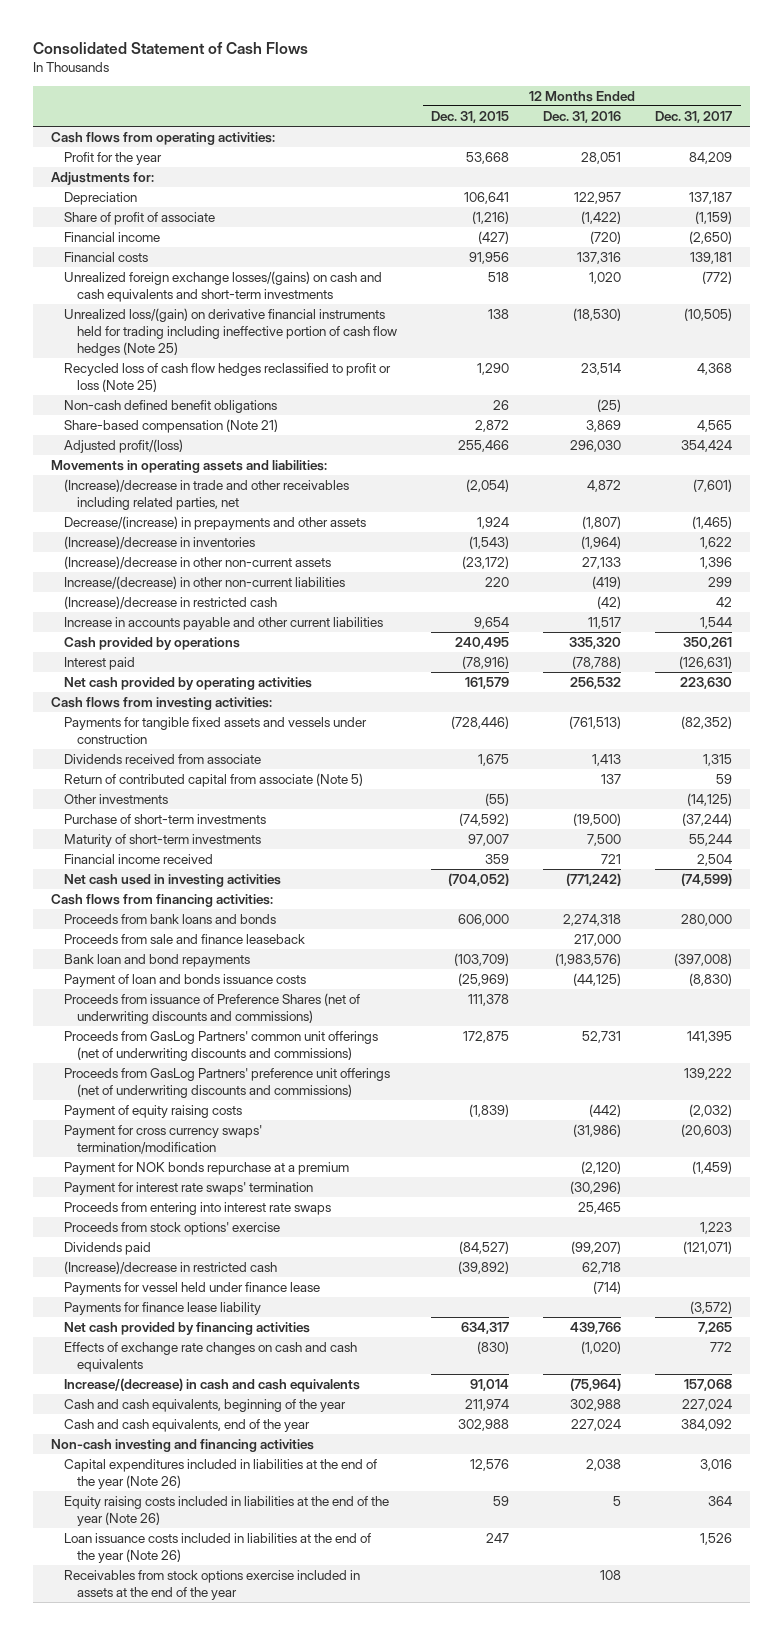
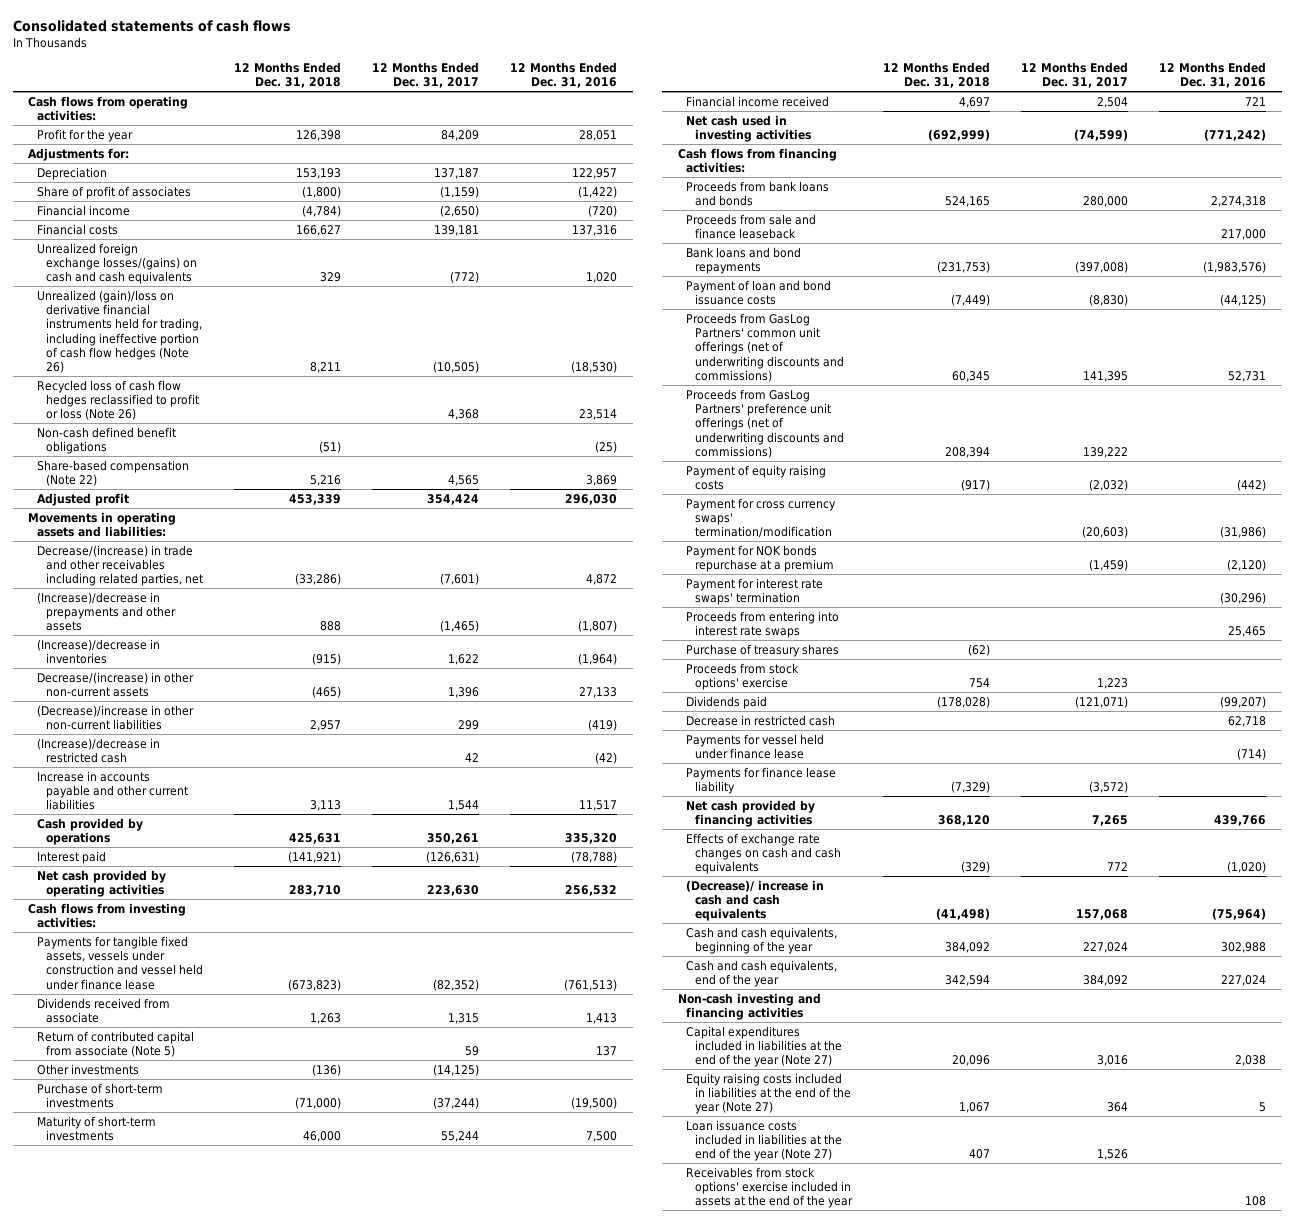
[33,42,309,55] Consolidated Statement of Cash Flows -> [12,20,291,33] Consolidated statements of cash flows
[431,110,510,123] Dec. 31, 2015 -> none
none -> [234,61,342,89] 12 Months Ended Dec. 31, 2018
[63,211,215,225] Share of profit of associate -> [37,185,192,199] Share of profit of associates
[63,270,382,302] Unrealized foreign exchange losses/(gains) on cash and cash equivalents and short-term investments -> [37,242,198,285] Unrealized foreign exchange losses/(gains) on cash and cash equivalents
[63,307,397,356] Unrealized loss/(gain) on derivative financial instruments held for trading including ineffective portion of cash flow hedges (Note 25) -> [37,289,203,374] Unrealized (gain)/loss on derivative financial instruments held for trading, including ineffective portion of cash flow hedges (Note 26)
[63,362,391,392] Recycled loss of cash flow hedges reclassified to profit or loss (Note 25) -> [37,379,200,421] Recycled loss of cash flow hedges reclassified to profit or loss (Note 26)
[63,418,278,433] Share-based compensation (Note 21) -> [37,459,190,486] Share-based compensation (Note 22)
[63,438,183,453] Adjusted profit/(loss) -> [37,492,130,506] Adjusted profit
[63,478,349,510] (Increase)/decrease in trade and other receivables including related parties, net -> [37,544,204,587] Decrease/(increase) in trade and other receivables including related parties, net
[63,515,366,530] Decrease/(increase) in prepayments and other assets -> [37,591,177,632] (Increase)/decrease in prepayments and other assets
[63,555,331,569] (Increase)/decrease in other non-current assets -> [37,671,195,697] Decrease/(increase) in other non-current assets
[63,575,345,589] Increase/(decrease) in other non-current liabilities -> [37,704,195,730] (Decrease)/increase in other non-current liabilities
[63,716,367,744] Payments for tangible fixed assets and vessels under construction -> [37,935,204,990] Payments for tangible fixed assets, vessels under construction and vessel held under finance lease
[63,992,360,1024] Proceeds from issuance of Preference Shares (net of underwriting discounts and commissions) -> none
[63,953,250,967] Bank loan and bond repayments -> [686,246,802,274] Bank loans and bond repayments
[63,973,306,987] Payment of loan and bonds issuance costs -> [686,279,832,305] Payment of loan and bond issuance costs
none -> [686,643,840,657] Purchase of treasury shares
[63,1260,277,1274] (Increase)/decrease in restricted cash -> [686,714,836,726] Decrease in restricted cash
[63,1377,360,1392] Increase/(decrease) in cash and cash equivalents -> [686,879,825,922] (Decrease)/ increase in cash and cash equivalents
[63,1458,377,1489] Capital expenditures included in liabilities at the end of the year (Note 26) -> [686,1025,843,1068] Capital expenditures included in liabilities at the end of the year (Note 27)
[63,1495,389,1526] Equity raising costs included in liabilities at the end of the year (Note 26) -> [686,1072,852,1115] Equity raising costs included in liabilities at the end of the year (Note 27)
[63,1532,371,1563] Loan issuance costs included in liabilities at the end of the year (Note 26) -> [686,1119,843,1162] Loan issuance costs included in liabilities at the end of the year (Note 27)
[63,1569,360,1600] Receivables from stock options exercise included in assets at the end of the year -> [686,1166,854,1209] Receivables from stock options' exercise included in assets at the end of the year

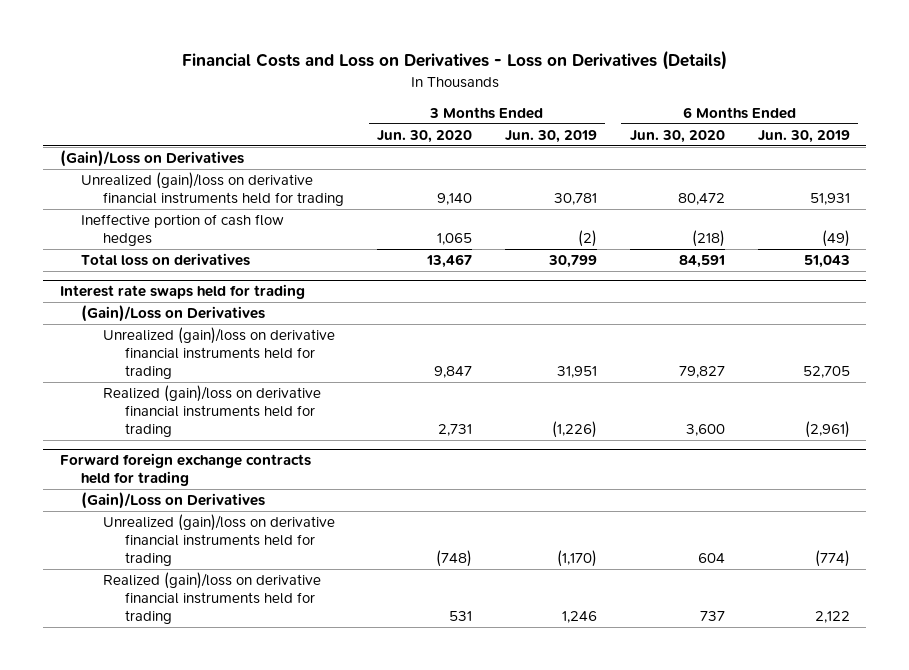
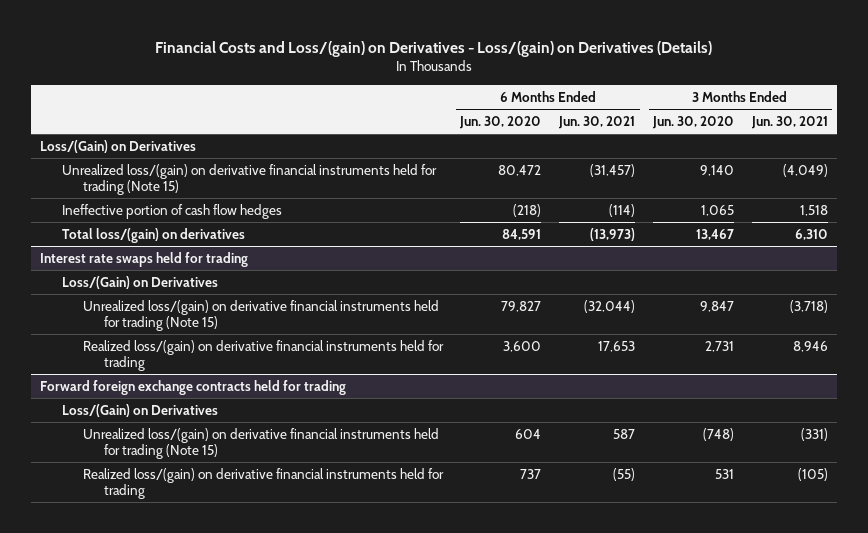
[181,50,727,71] Financial Costs and Loss on Derivatives - Loss on Derivatives (Details) -> [155,40,713,57] Financial Costs and Loss/(gain) on Derivatives - Loss/(gain) on Derivatives (Details)
[504,129,597,143] Jun. 30, 2019 -> none
[757,129,850,143] Jun. 30, 2019 -> none
none -> [558,115,636,129] Jun. 30, 2021
none -> [750,115,828,129] Jun. 30, 2021
[59,150,244,168] (Gain)/Loss on Derivatives -> [40,139,197,153] Loss/(Gain) on Derivatives
[81,172,345,207] Unrealized (gain)/loss on derivative financial instruments held for trading -> [61,163,437,196] Unrealized loss/(gain) on derivative financial instruments held for trading (Note 15)
[81,253,251,267] Total loss on derivatives -> [61,227,245,243] Total loss/(gain) on derivatives
[81,305,266,323] (Gain)/Loss on Derivatives -> [61,275,218,289] Loss/(Gain) on Derivatives
[103,327,336,380] Unrealized (gain)/loss on derivative financial instruments held for trading -> [82,299,439,332] Unrealized loss/(gain) on derivative financial instruments held for trading (Note 15)
[103,385,322,438] Realized (gain)/loss on derivative financial instruments held for trading -> [82,339,444,372] Realized loss/(gain) on derivative financial instruments held for trading
[81,492,266,510] (Gain)/Loss on Derivatives -> [61,403,218,417] Loss/(Gain) on Derivatives
[103,514,336,567] Unrealized (gain)/loss on derivative financial instruments held for trading -> [82,427,439,460] Unrealized loss/(gain) on derivative financial instruments held for trading (Note 15)
[103,572,322,625] Realized (gain)/loss on derivative financial instruments held for trading -> [82,467,444,500] Realized loss/(gain) on derivative financial instruments held for trading

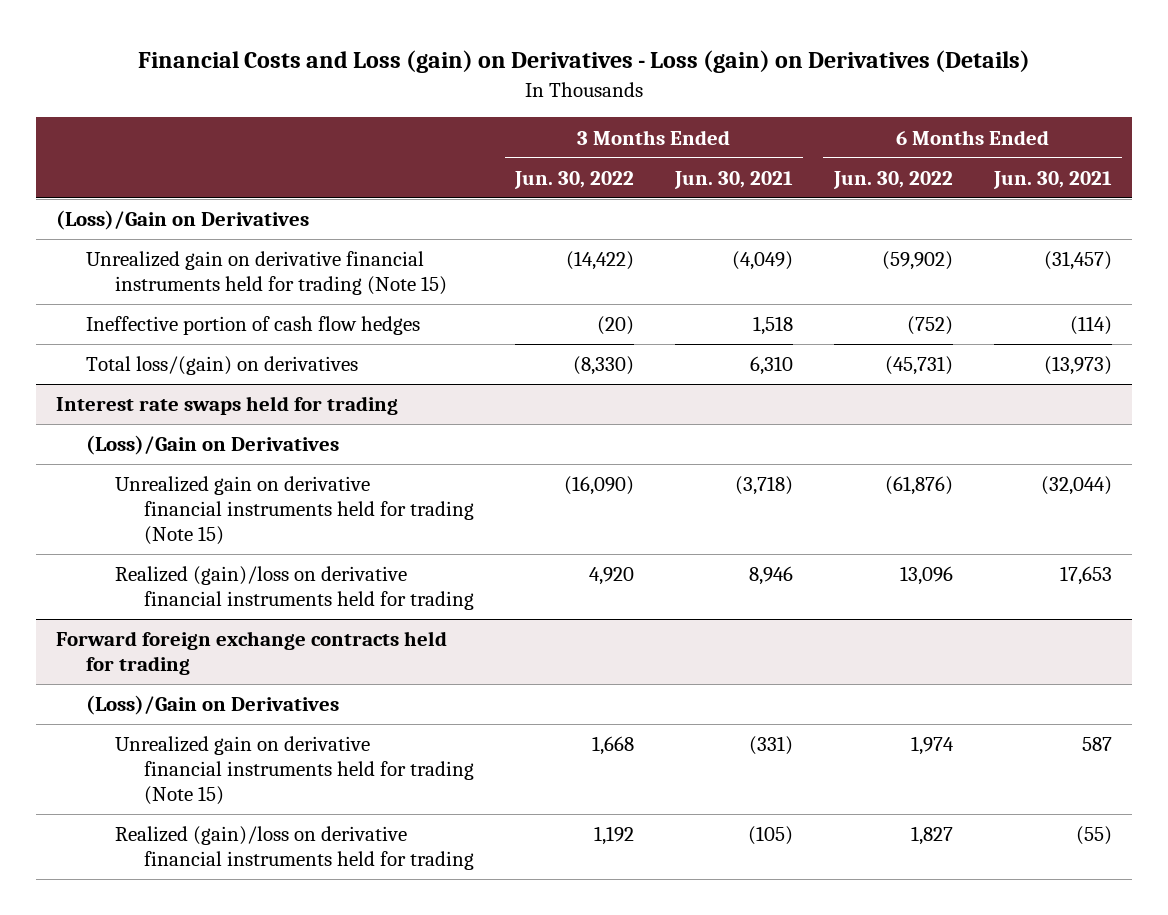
[155,40,713,57] Financial Costs and Loss/(gain) on Derivatives - Loss/(gain) on Derivatives (Details) -> [138,50,1031,74] Financial Costs and Loss (gain) on Derivatives - Loss (gain) on Derivatives (Details)
[459,115,542,129] Jun. 30, 2020 -> none
[652,115,735,129] Jun. 30, 2020 -> none
none -> [513,170,634,189] Jun. 30, 2022
none -> [832,170,953,189] Jun. 30, 2022
[40,139,197,153] Loss/(Gain) on Derivatives -> [56,210,310,231] (Loss)/Gain on Derivatives
[61,163,437,196] Unrealized loss/(gain) on derivative financial instruments held for trading (Note 15) -> [85,251,447,295] Unrealized gain on derivative financial instruments held for trading (Note 15)
[61,275,218,289] Loss/(Gain) on Derivatives -> [85,435,339,456] (Loss)/Gain on Derivatives
[82,299,439,332] Unrealized loss/(gain) on derivative financial instruments held for trading (Note 15) -> [114,476,474,545] Unrealized gain on derivative financial instruments held for trading (Note 15)
[82,339,444,372] Realized loss/(gain) on derivative financial instruments held for trading -> [114,566,474,610] Realized (gain)/loss on derivative financial instruments held for trading
[61,403,218,417] Loss/(Gain) on Derivatives -> [85,695,339,716] (Loss)/Gain on Derivatives
[82,427,439,460] Unrealized loss/(gain) on derivative financial instruments held for trading (Note 15) -> [114,736,474,805] Unrealized gain on derivative financial instruments held for trading (Note 15)
[82,467,444,500] Realized loss/(gain) on derivative financial instruments held for trading -> [114,826,474,870] Realized (gain)/loss on derivative financial instruments held for trading

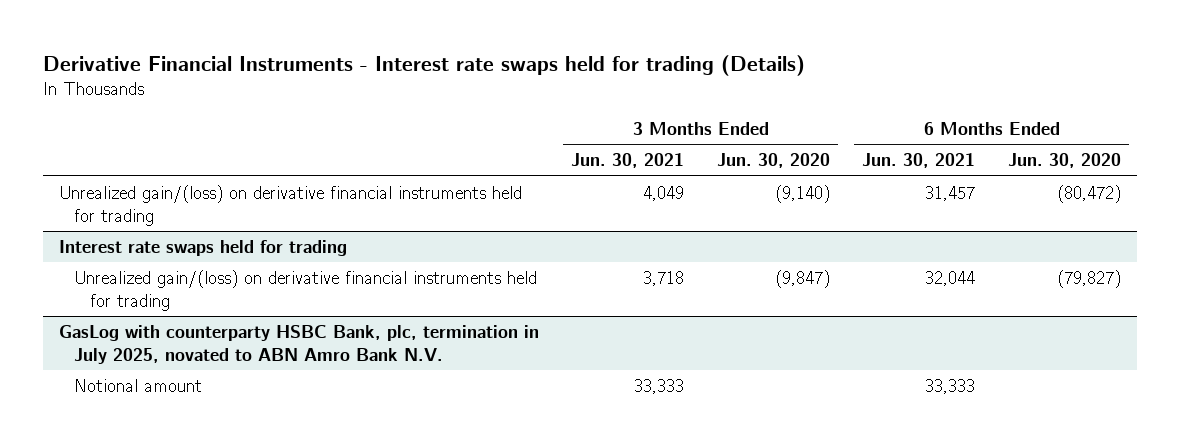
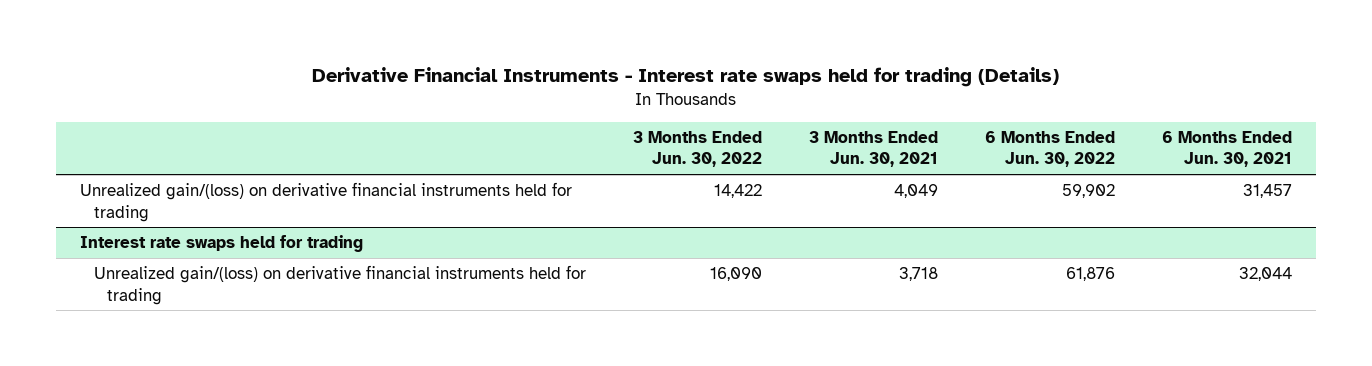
[716,153,830,169] Jun. 30, 2020 -> none
[1007,153,1121,169] Jun. 30, 2020 -> none
none -> [632,131,762,168] 3 Months Ended Jun. 30, 2022
none -> [984,131,1115,168] 6 Months Ended Jun. 30, 2022
[59,324,540,364] GasLog with counterparty HSBC Bank, plc, termination in July 2025, novated to ABN Amro Bank N.V. -> none
[74,378,203,392] Notional amount -> none

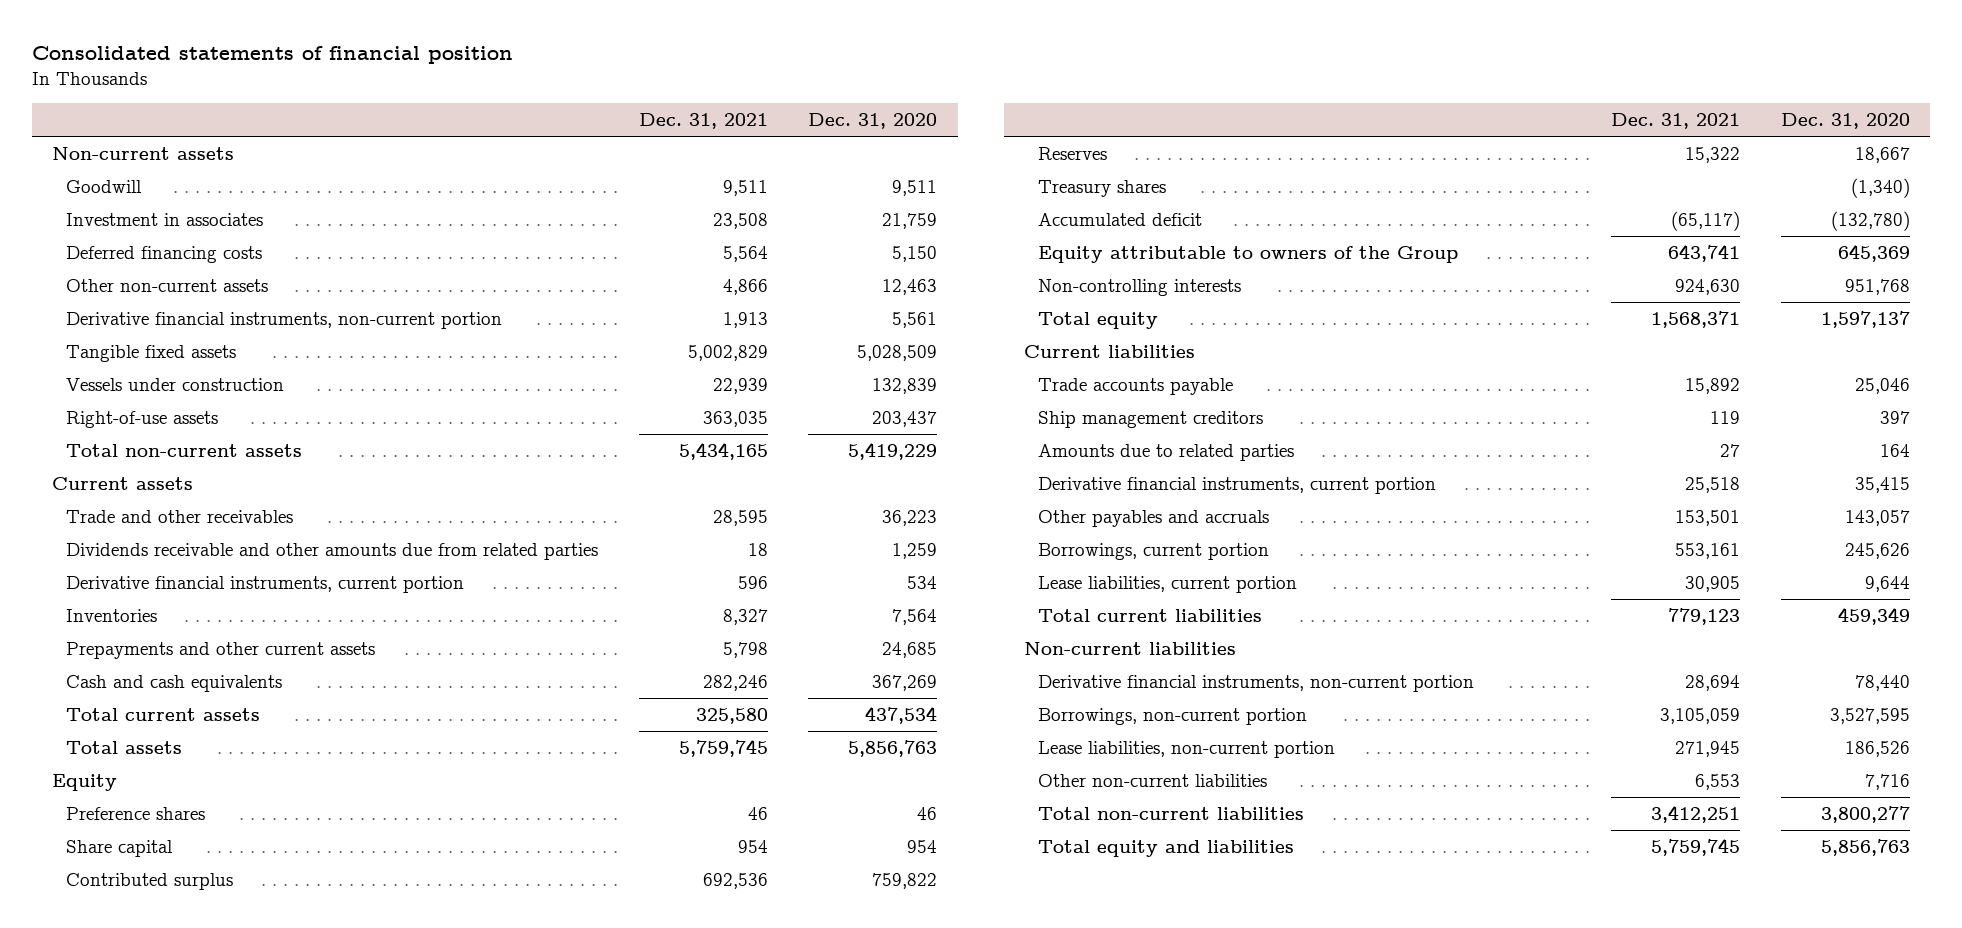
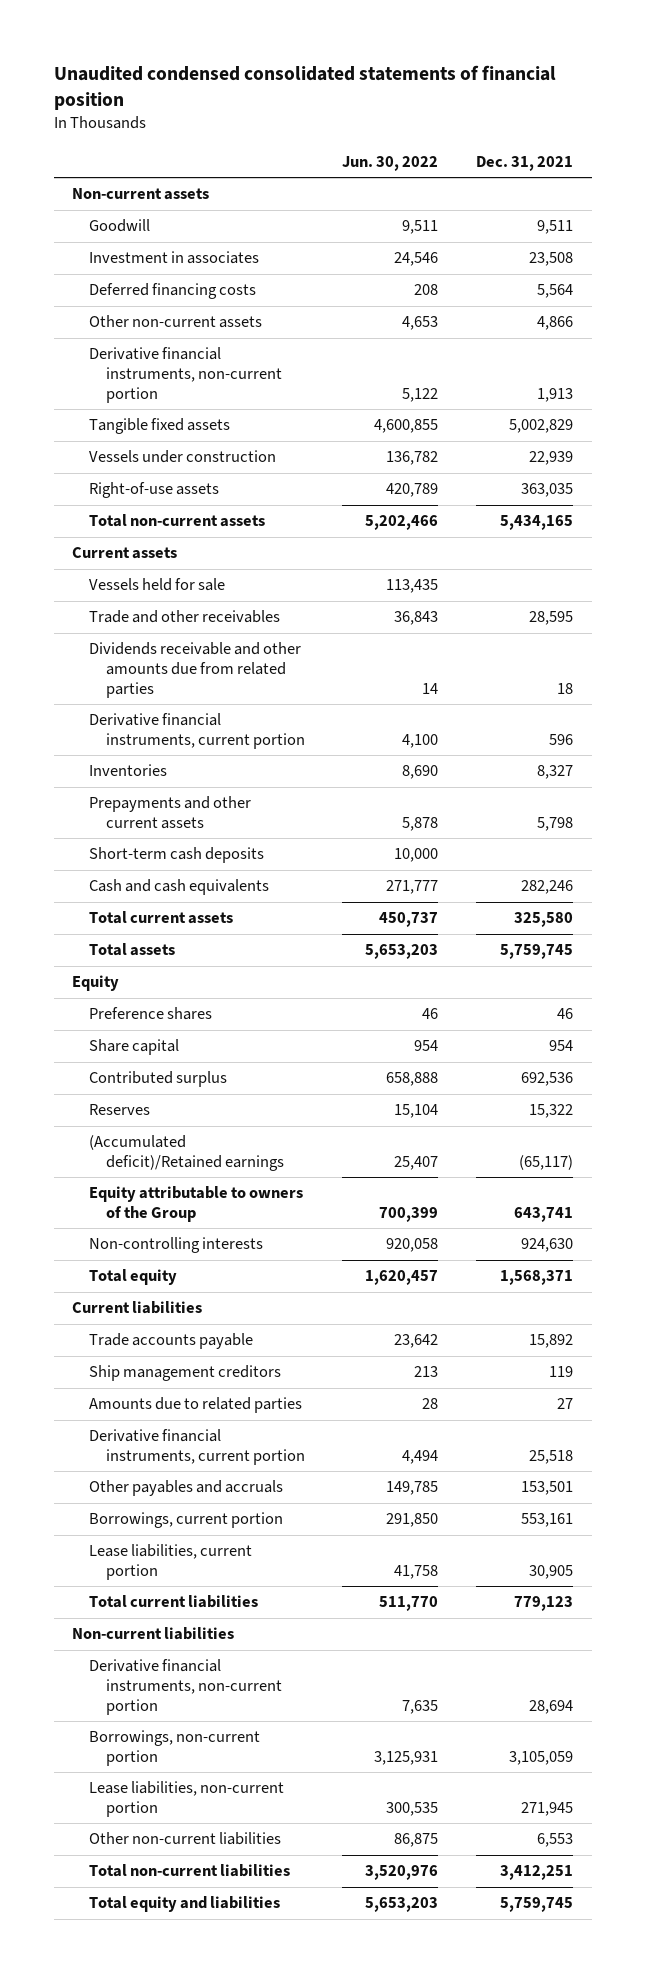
[31,45,513,64] Consolidated statements of financial position -> [53,64,556,110] Unaudited condensed consolidated statements of financial position
[808,112,938,129] Dec. 31, 2020 -> none
none -> [342,155,439,171] Jun. 30, 2022
none -> [89,578,226,592] Vessels held for sale
none -> [89,847,265,864] Short-term cash deposits
[1038,179,1167,197] Treasury shares -> none
[1038,212,1203,226] Accumulated deficit -> [89,1135,285,1172] (Accumulated deficit)/Retained earnings

